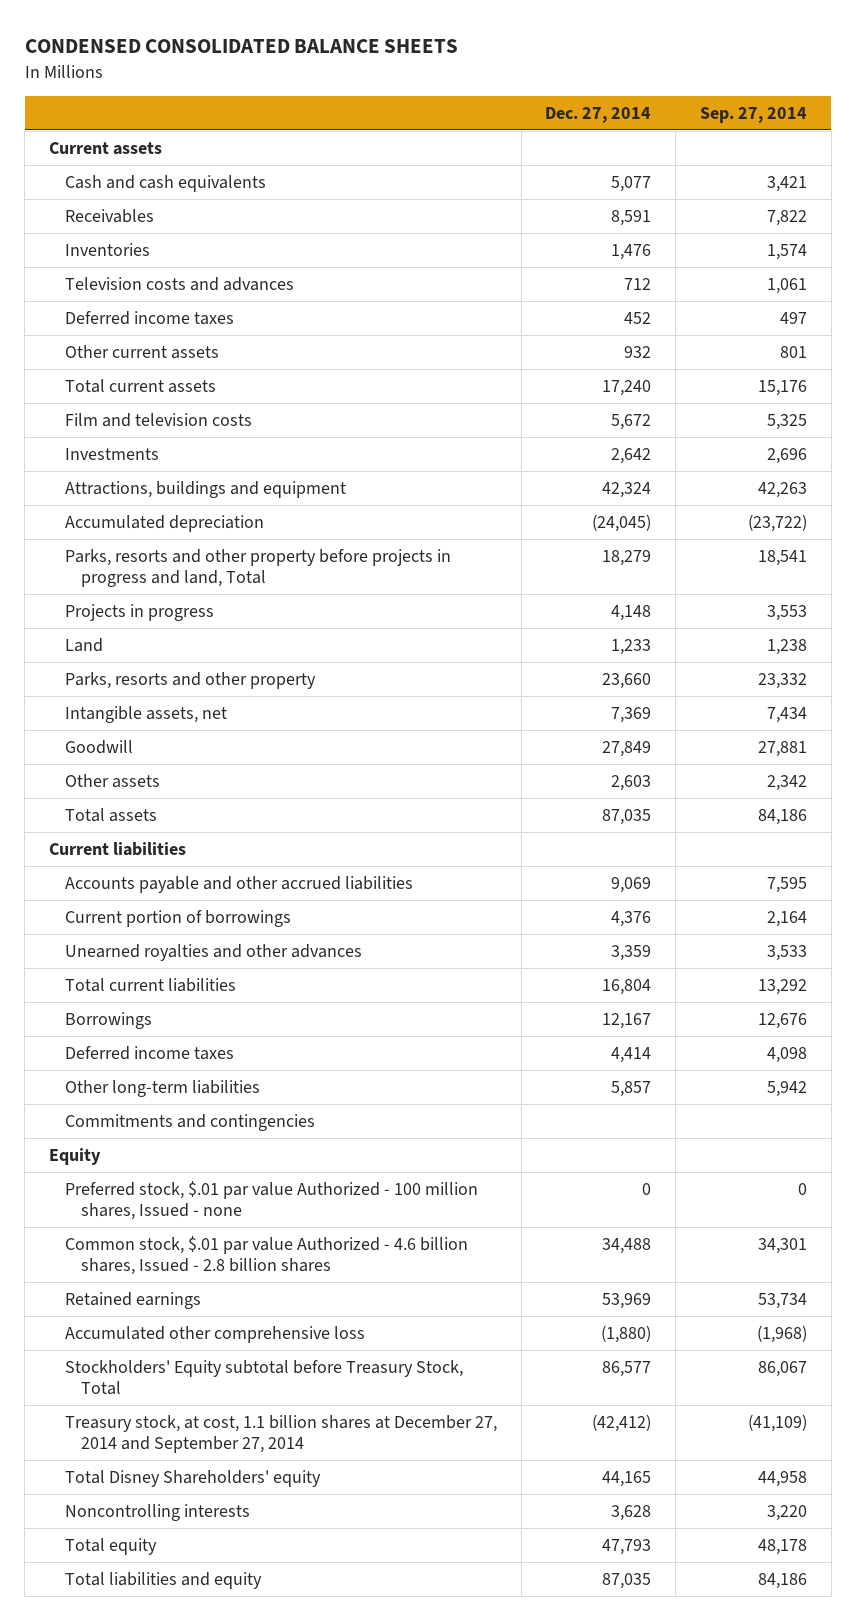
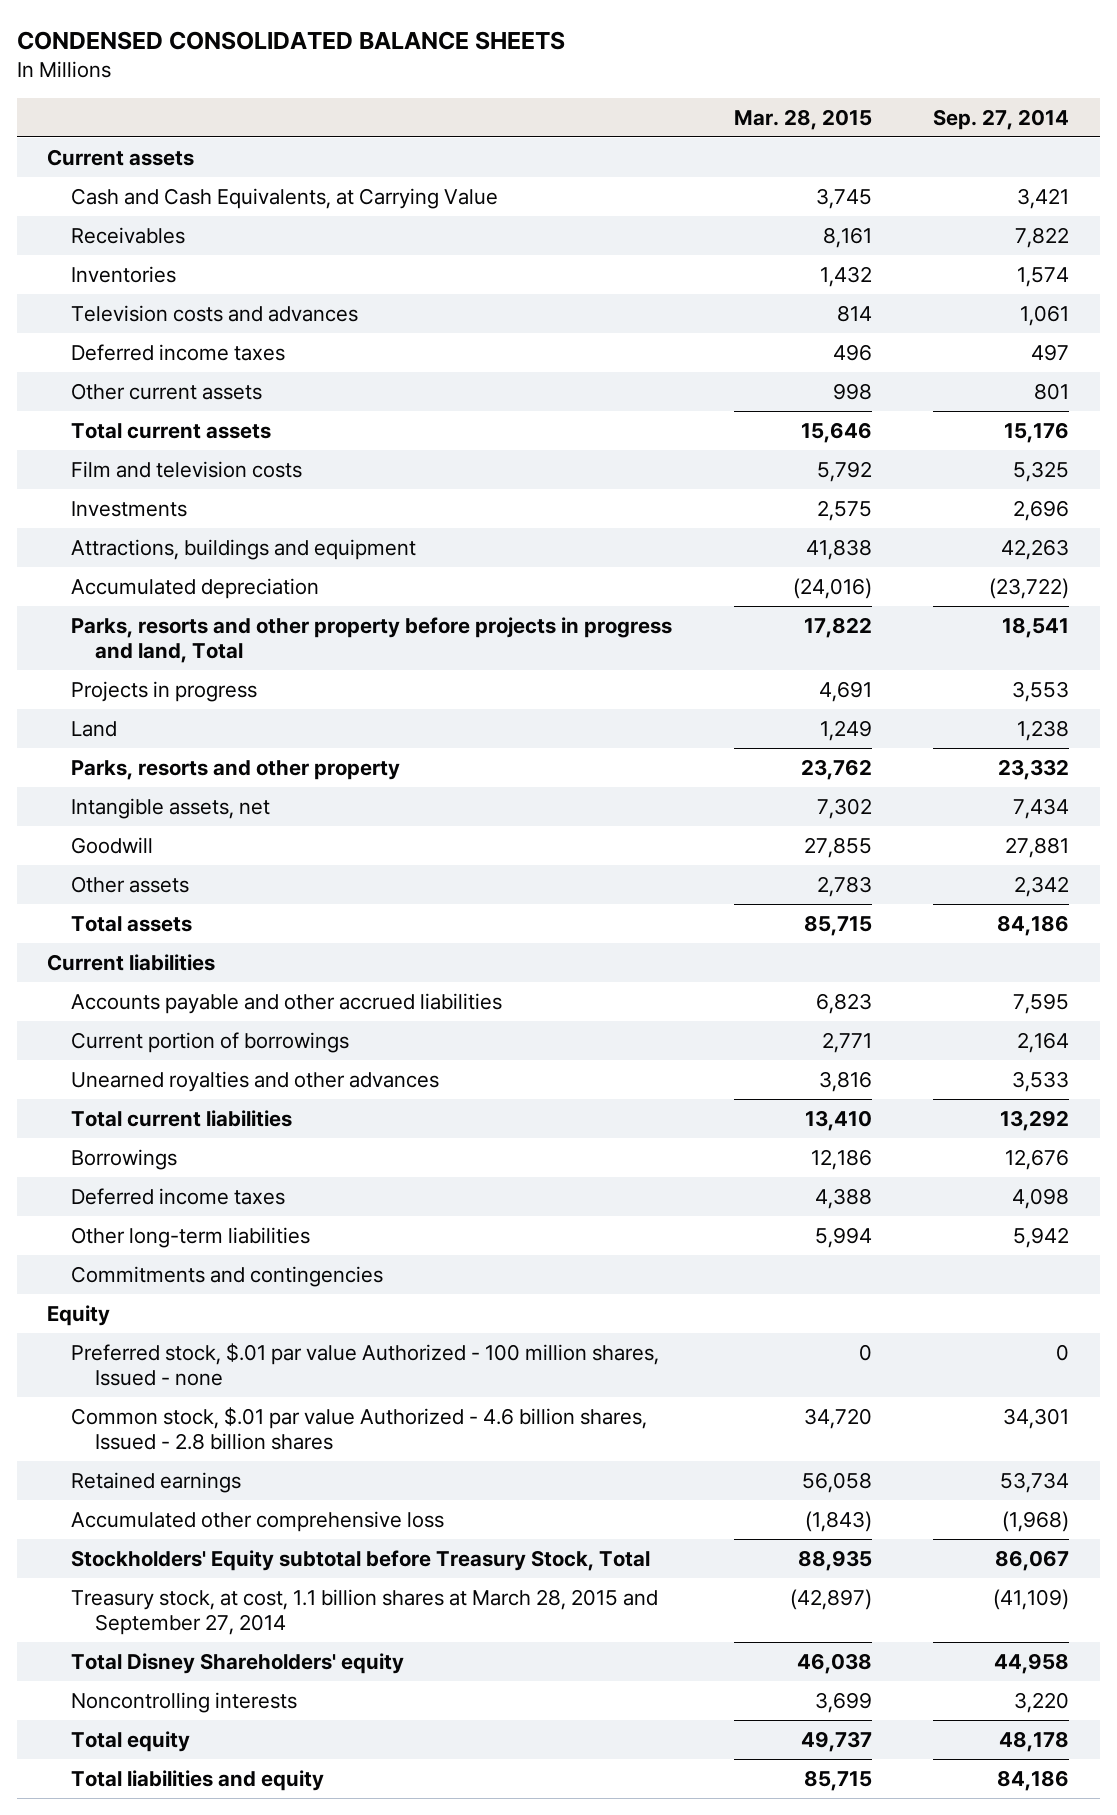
[545,106,652,123] Dec. 27, 2014 -> none
none -> [733,108,872,130] Mar. 28, 2015
[64,175,266,193] Cash and cash equivalents -> [71,187,499,209] Cash and Cash Equivalents, at Carrying Value
[64,1415,497,1454] Treasury stock, at cost, 1.1 billion shares at December 27, 2014 and September 27, 2014 -> [71,1588,659,1635] Treasury stock, at cost, 1.1 billion shares at March 28, 2015 and September 27, 2014

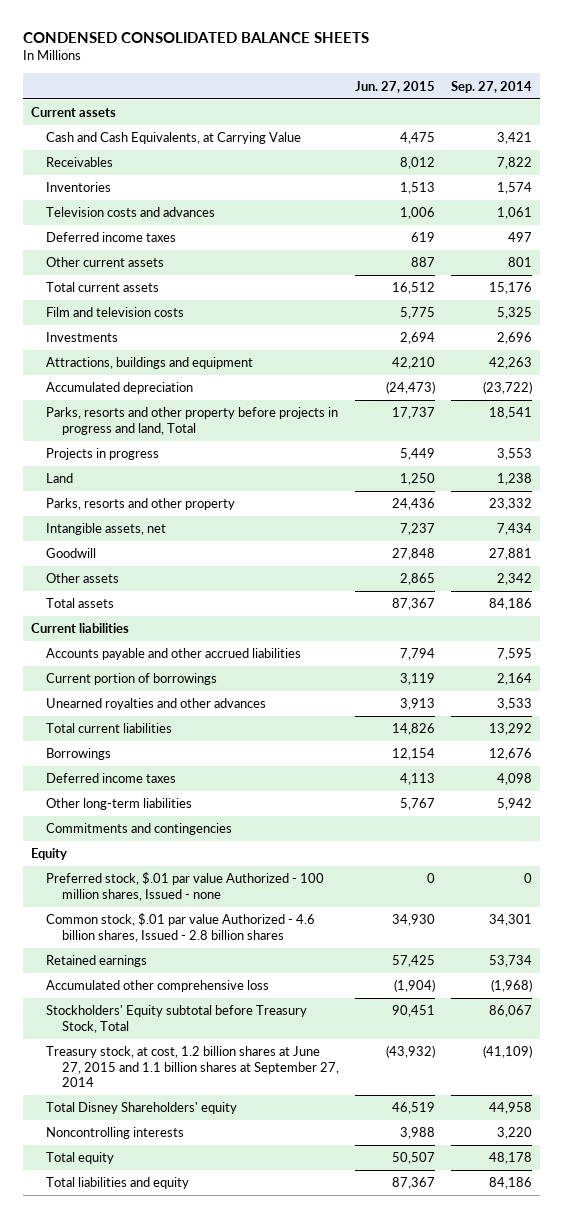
[733,108,872,130] Mar. 28, 2015 -> none
none -> [354,80,435,93] Jun. 27, 2015
[71,1588,659,1635] Treasury stock, at cost, 1.1 billion shares at March 28, 2015 and September 27, 2014 -> [46,1046,339,1088] Treasury stock, at cost, 1.2 billion shares at June 27, 2015 and 1.1 billion shares at September 27, 2014

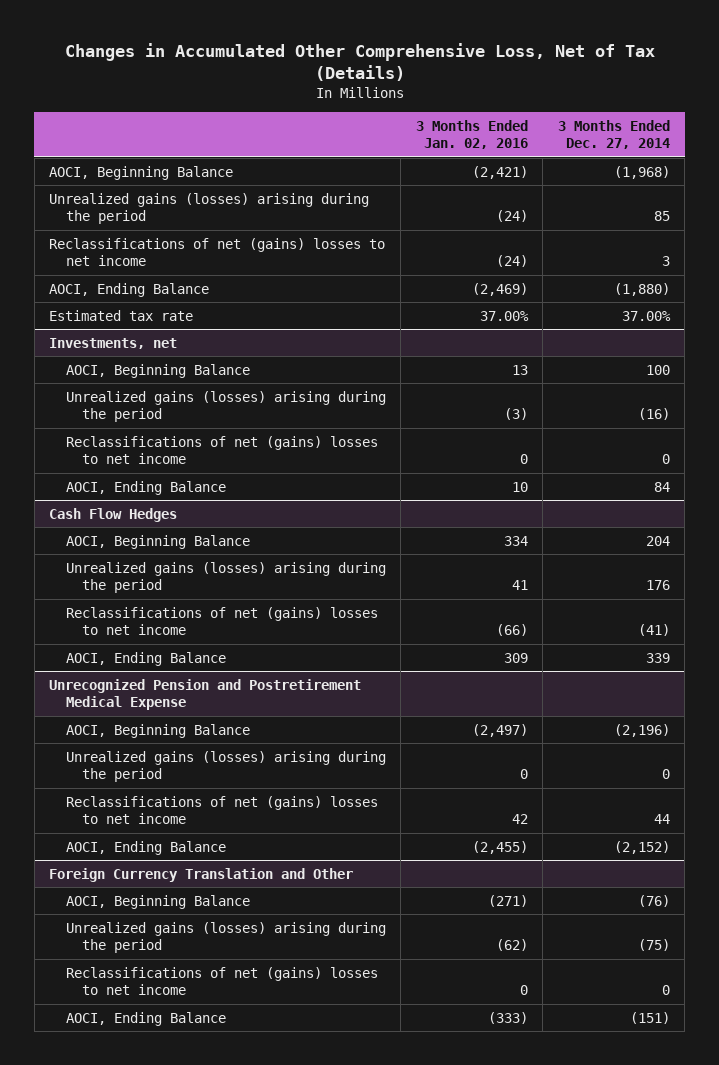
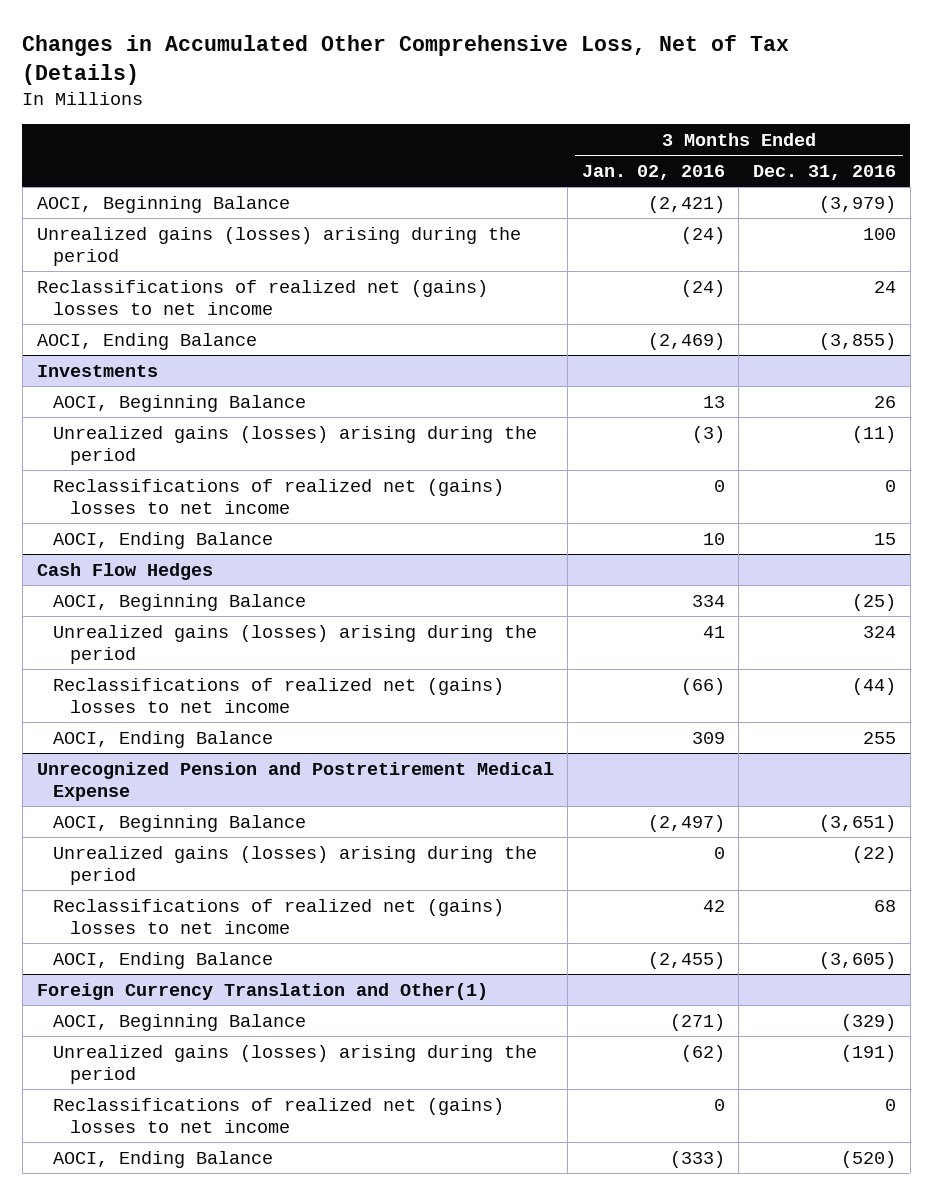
[557,119,670,150] 3 Months Ended Dec. 27, 2014 -> none
none -> [753,164,897,180] Dec. 31, 2016
[49,237,386,267] Reclassifications of net (gains) losses to net income -> [36,279,488,315] Reclassifications of realized net (gains) losses to net income
[49,309,194,321] Estimated tax rate -> none
[49,337,178,349] Investments, net -> [36,364,158,377] Investments
[65,435,378,465] Reclassifications of net (gains) losses to net income -> [53,478,505,514] Reclassifications of realized net (gains) losses to net income
[65,606,378,636] Reclassifications of net (gains) losses to net income -> [53,677,505,713] Reclassifications of realized net (gains) losses to net income
[65,795,378,825] Reclassifications of net (gains) losses to net income -> [53,898,505,934] Reclassifications of realized net (gains) losses to net income
[49,867,354,882] Foreign Currency Translation and Other -> [36,982,488,1000] Foreign Currency Translation and Other(1)
[65,966,378,996] Reclassifications of net (gains) losses to net income -> [53,1097,505,1133] Reclassifications of realized net (gains) losses to net income

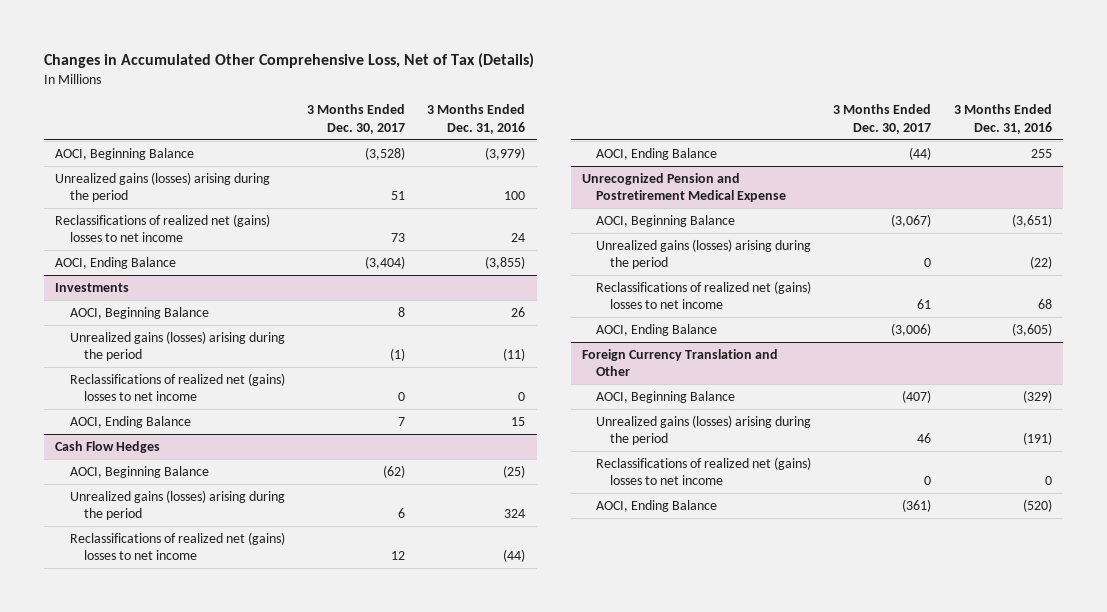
[581,164,725,180] Jan. 02, 2016 -> none
none -> [306,104,405,134] 3 Months Ended Dec. 30, 2017
[36,982,488,1000] Foreign Currency Translation and Other(1) -> [581,348,778,377] Foreign Currency Translation and Other

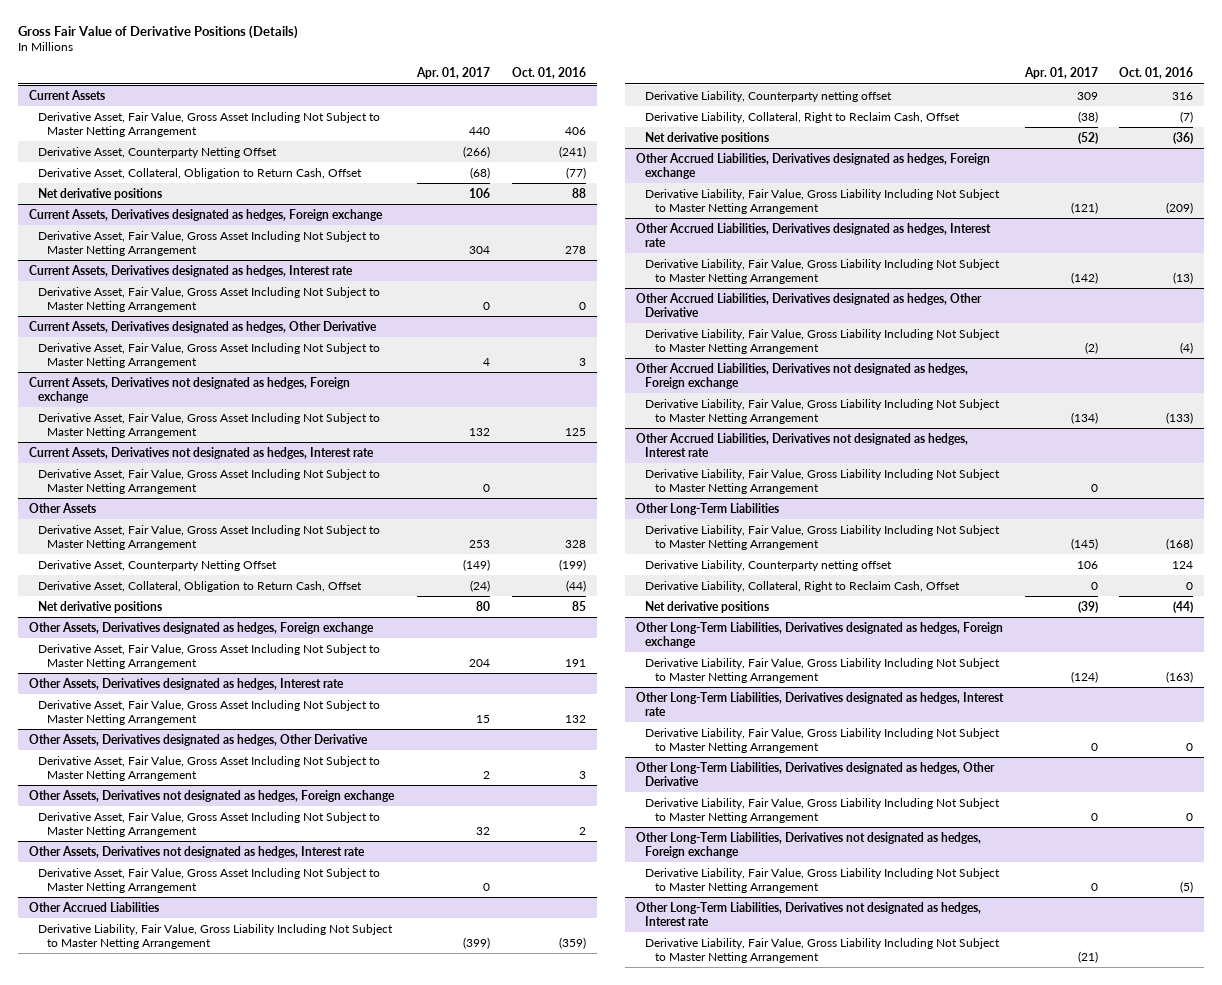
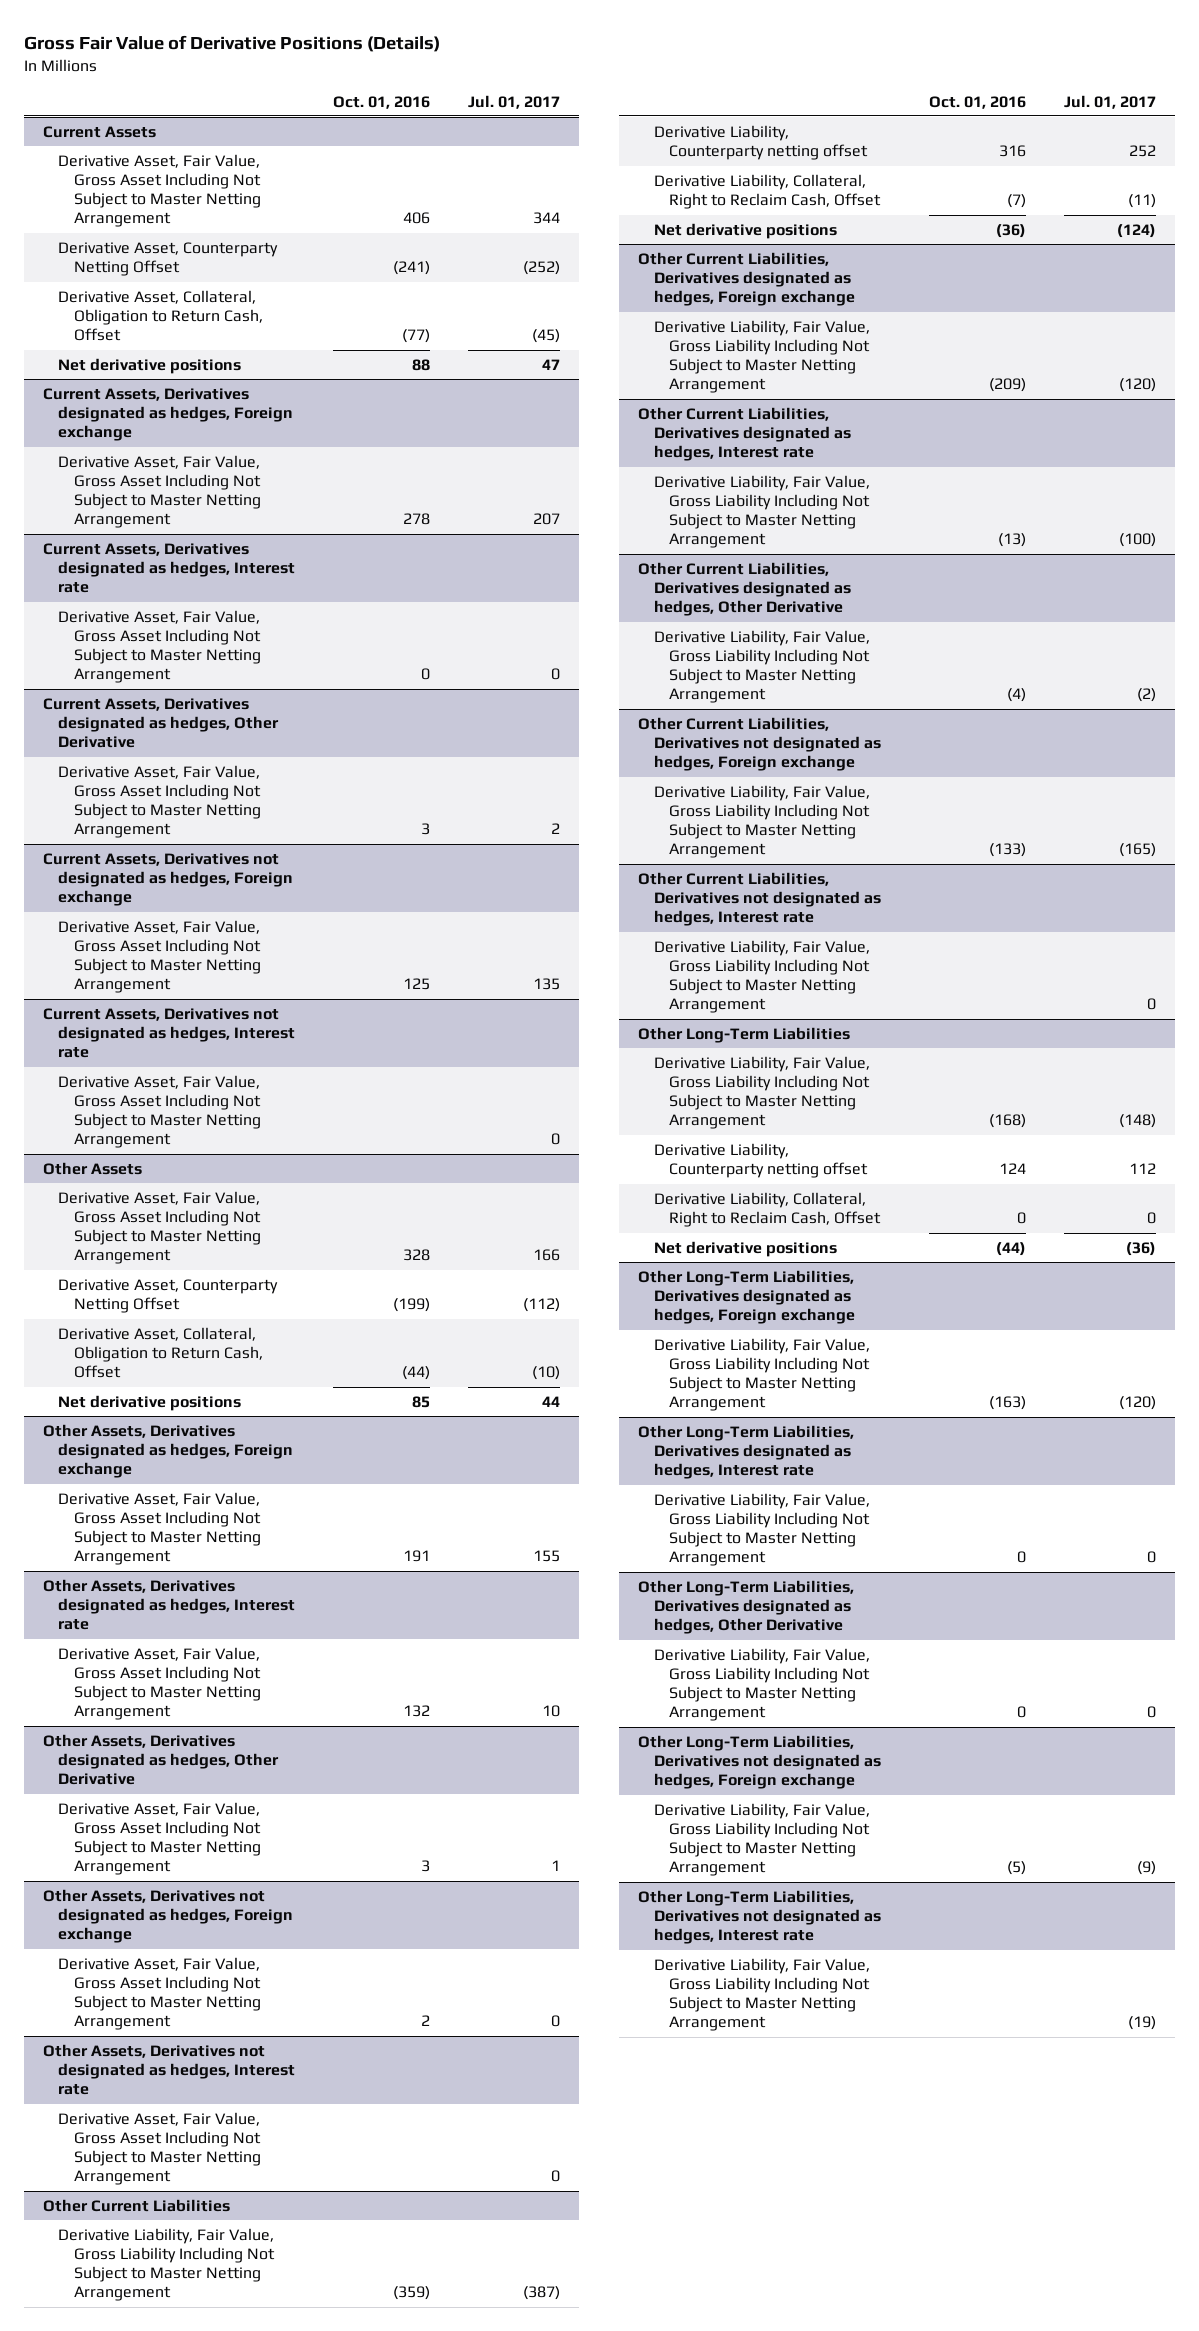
[416,67,491,80] Apr. 01, 2017 -> none
none -> [468,94,561,109] Jul. 01, 2017
[28,901,159,912] Other Accrued Liabilities -> [42,2198,230,2212] Other Current Liabilities
[636,152,991,179] Other Accrued Liabilities, Derivatives designated as hedges, Foreign exchange -> [638,251,855,307] Other Current Liabilities, Derivatives designated as hedges, Foreign exchange
[636,222,992,247] Other Accrued Liabilities, Derivatives designated as hedges, Interest rate -> [638,406,851,462] Other Current Liabilities, Derivatives designated as hedges, Interest rate
[636,292,983,317] Other Accrued Liabilities, Derivatives designated as hedges, Other Derivative -> [638,561,851,617] Other Current Liabilities, Derivatives designated as hedges, Other Derivative
[636,362,969,389] Other Accrued Liabilities, Derivatives not designated as hedges, Foreign exchange -> [638,716,881,772] Other Current Liabilities, Derivatives not designated as hedges, Foreign exchange
[636,432,969,457] Other Accrued Liabilities, Derivatives not designated as hedges, Interest rate -> [638,871,881,927] Other Current Liabilities, Derivatives not designated as hedges, Interest rate

